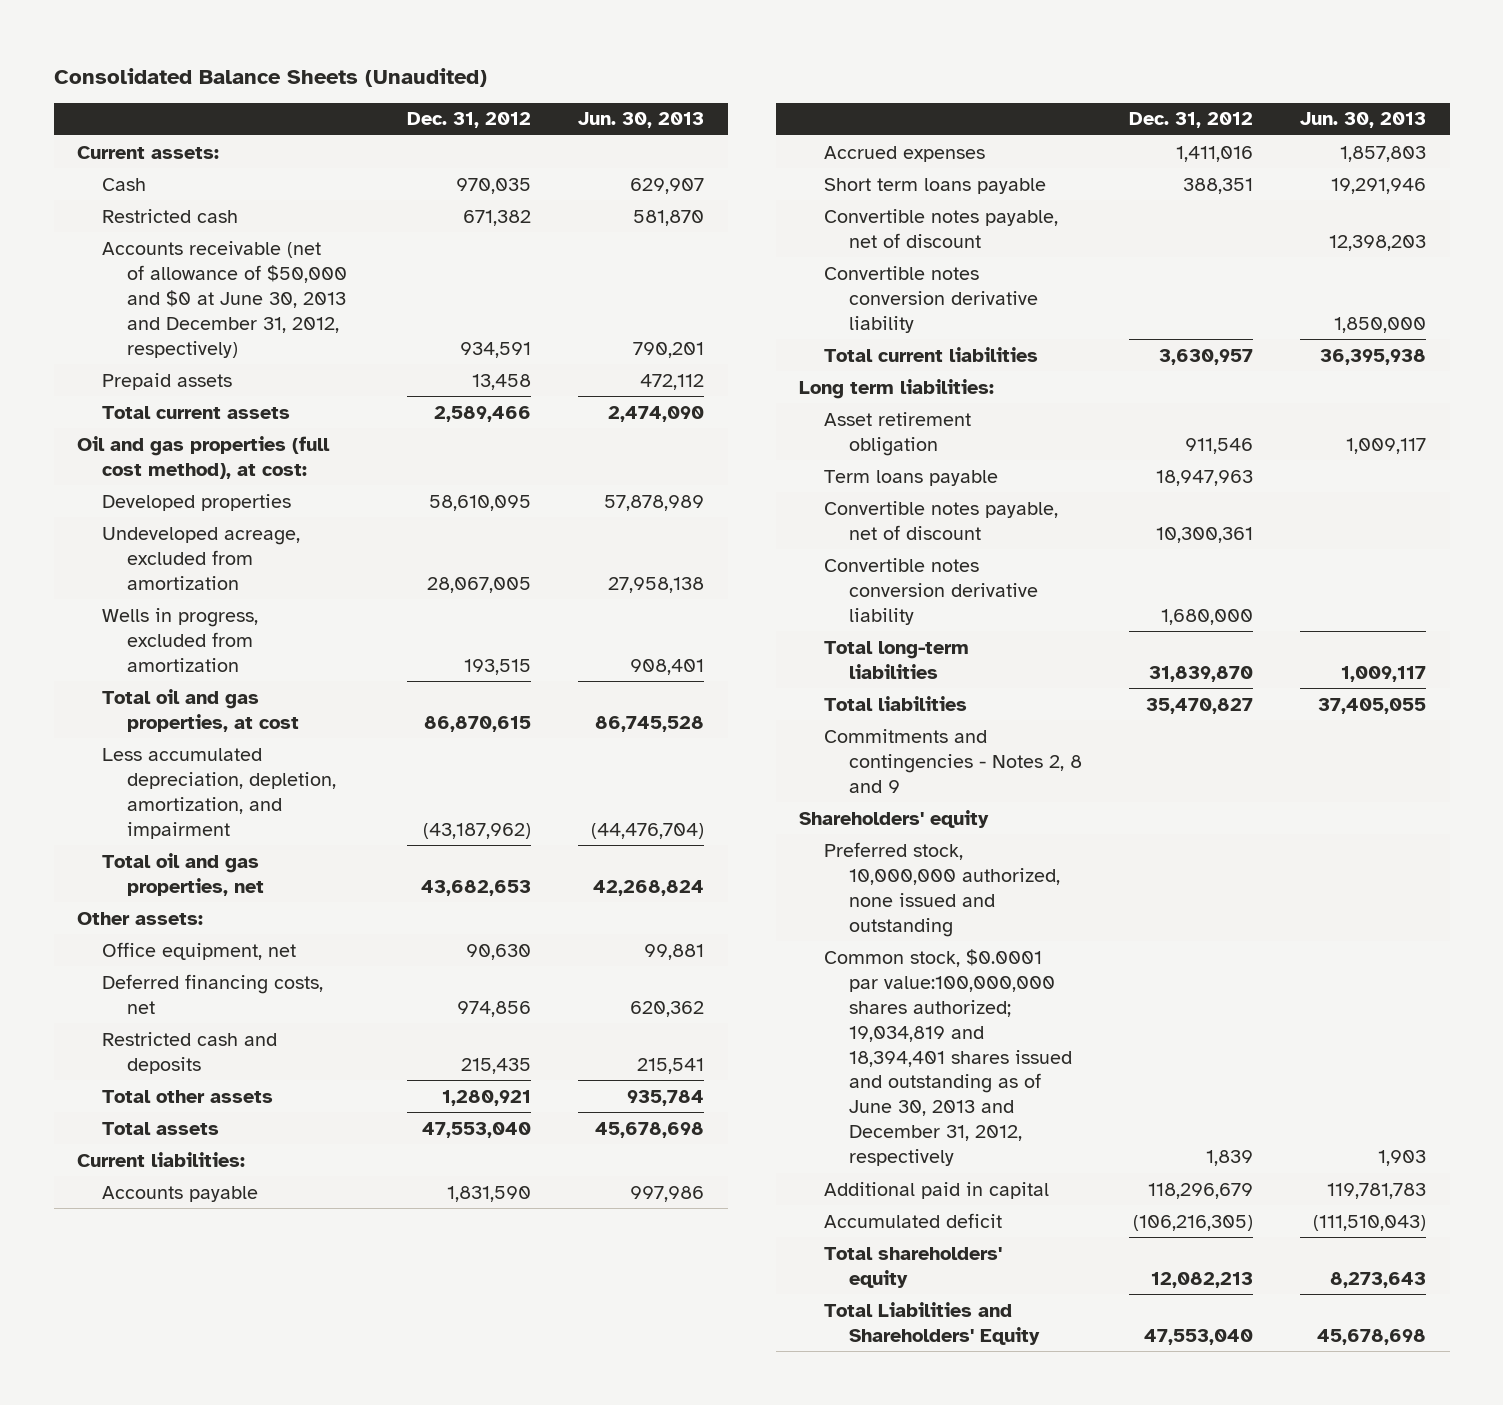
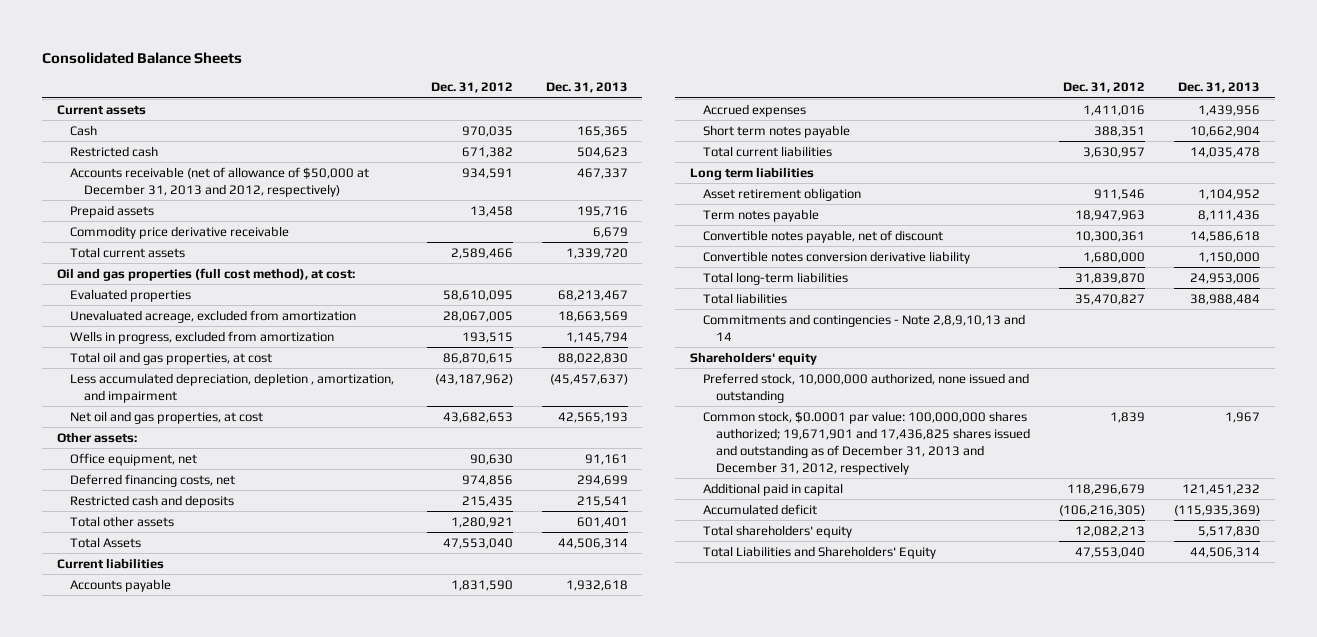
[53,67,487,87] Consolidated Balance Sheets (Unaudited) -> [42,51,243,64] Consolidated Balance Sheets
[578,112,705,129] Jun. 30, 2013 -> none
none -> [545,82,628,94] Dec. 31, 2013
[77,145,220,159] Current assets: -> [56,104,146,115] Current assets
[102,240,348,358] Accounts receivable (net of allowance of $50,000 and $0 at June 30, 2013 and December 31, 2012, respectively) -> [70,166,370,197] Accounts receivable (net of allowance of $50,000 at December 31, 2013 and 2012, respectively)
none -> [70,225,290,239] Commodity price derivative receivable
[102,493,292,511] Developed properties -> [70,288,192,302] Evaluated properties
[102,526,301,590] Undeveloped acreage, excluded from amortization -> [70,309,357,323] Unevaluated acreage, excluded from amortization
[102,747,337,839] Less accumulated depreciation, depletion, amortization, and impairment -> [70,372,395,403] Less accumulated depreciation, depletion , amortization, and impairment
[102,852,265,896] Total oil and gas properties, net -> [70,410,264,424] Net oil and gas properties, at cost
[102,1121,220,1135] Total assets -> [70,536,142,548] Total Assets
[77,1151,246,1167] Current liabilities: -> [56,557,164,569] Current liabilities
[824,208,1059,248] Convertible notes payable, net of discount -> none
[824,265,1039,333] Convertible notes conversion derivative liability -> none
[824,177,1047,194] Short term loans payable -> [702,124,850,138] Short term notes payable
[799,378,995,399] Long term liabilities: -> [689,166,814,180] Long term liabilities
[824,469,999,486] Term loans payable -> [702,208,819,222] Term notes payable
[824,728,1083,793] Commitments and contingencies - Notes 2, 8 and 9 -> [702,313,1025,341] Commitments and contingencies - Note 2,8,9,10,13 and 14
[824,948,1073,1167] Common stock, $0.0001 par value:100,000,000 shares authorized; 19,034,819 and 18,394,401 shares issued and outstanding as of June 30, 2013 and December 31, 2012, respectively -> [702,410,1031,475] Common stock, $0.0001 par value: 100,000,000 shares authorized; 19,671,901 and 17,436,825 shares issued and outstanding as of December 31, 2013 and December 31, 2012, respectively

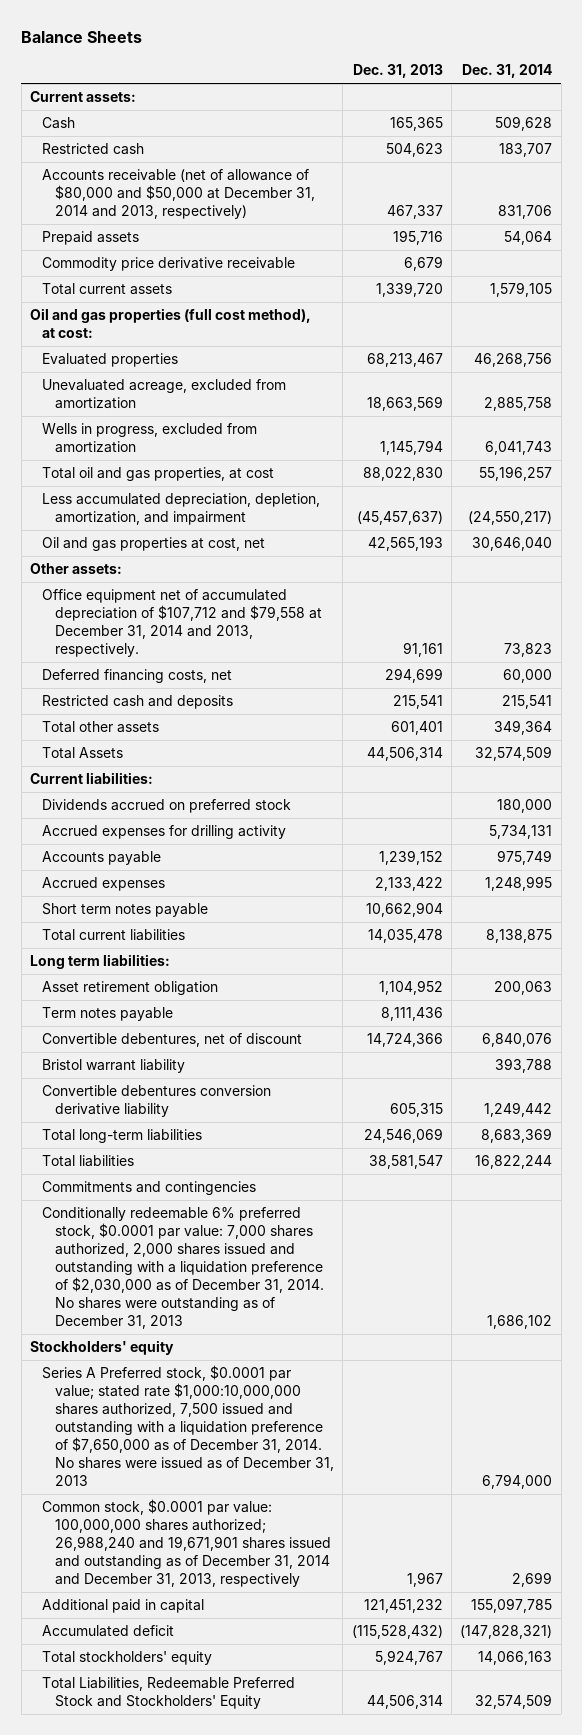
[42,51,243,64] Consolidated Balance Sheets -> [21,30,143,43] Balance Sheets
[430,82,513,94] Dec. 31, 2012 -> none
none -> [462,64,553,79] Dec. 31, 2014
[56,104,146,115] Current assets -> [29,91,136,103] Current assets:
[70,166,370,197] Accounts receivable (net of allowance of $50,000 at December 31, 2013 and 2012, respectively) -> [42,169,316,220] Accounts receivable (net of allowance of $80,000 and $50,000 at December 31, 2014 and 2013, respectively)
[70,372,395,403] Less accumulated depreciation, depletion , amortization, and impairment -> [42,493,321,526] Less accumulated depreciation, depletion, amortization, and impairment
[70,410,264,424] Net oil and gas properties, at cost -> [42,537,266,552] Oil and gas properties at cost, net
[70,452,198,466] Office equipment, net -> [42,589,323,658] Office equipment net of accumulated depreciation of $107,712 and $79,558 at December 31, 2014 and 2013, respectively.
[56,557,164,569] Current liabilities -> [29,772,153,785] Current liabilities:
none -> [42,799,292,814] Dividends accrued on preferred stock
none -> [42,825,287,840] Accrued expenses for drilling activity
[565,579,628,591] 1,932,618 -> [378,850,443,866] 1,239,152
[1198,104,1261,116] 1,439,956 -> [374,877,443,892] 2,133,422
[689,166,814,180] Long term liabilities -> [29,954,170,970] Long term liabilities:
[702,229,943,243] Convertible notes payable, net of discount -> [42,1033,303,1048] Convertible debentures, net of discount
[1190,230,1261,242] 14,586,618 -> [366,1033,443,1048] 14,724,366
none -> [42,1059,186,1074] Bristol warrant liability
[702,250,970,264] Convertible notes conversion derivative liability -> [42,1085,272,1118] Convertible debentures conversion derivative liability
[1198,251,1261,263] 1,150,000 -> [389,1103,443,1118] 605,315
[1190,272,1261,284] 24,953,006 -> [363,1128,443,1144] 24,546,069
[1190,293,1261,305] 38,988,484 -> [368,1155,443,1170] 38,581,547
[702,313,1025,341] Commitments and contingencies - Note 2,8,9,10,13 and 14 -> [42,1181,257,1196] Commitments and contingencies
none -> [42,1207,325,1330] Conditionally redeemable 6% preferred stock, $0.0001 par value: 7,000 shares authorized, 2,000 shares issued and outstanding with a liquidation preference of $2,030,000 as of December 31, 2014. No shares were outstanding as of December 31, 2013
[689,351,817,365] Shareholders' equity -> [29,1340,174,1356] Stockholders' equity
[702,372,1029,403] Preferred stock, 10,000,000 authorized, none issued and outstanding -> [42,1365,335,1487] Series A Preferred stock, $0.0001 par value; stated rate $1,000:10,000,000 shares authorized, 7,500 issued and outstanding with a liquidation preference of $7,650,000 as of December 31, 2014. No shares were issued as of December 31, 2013
[702,410,1031,475] Common stock, $0.0001 par value: 100,000,000 shares authorized; 19,671,901 and 17,436,825 shares issued and outstanding as of December 31, 2013 and December 31, 2012, respectively -> [42,1499,332,1588] Common stock, $0.0001 par value: 100,000,000 shares authorized; 26,988,240 and 19,671,901 shares issued and outstanding as of December 31, 2014 and December 31, 2013, respectively
[1174,504,1261,516] (115,935,369) -> [351,1625,443,1640] (115,528,432)
[702,524,852,538] Total shareholders' equity -> [42,1651,213,1666] Total stockholders' equity
[1198,525,1261,537] 5,517,830 -> [374,1650,443,1666] 5,924,767
[702,545,936,559] Total Liabilities and Shareholders' Equity -> [42,1677,296,1710] Total Liabilities, Redeemable Preferred Stock and Stockholders' Equity

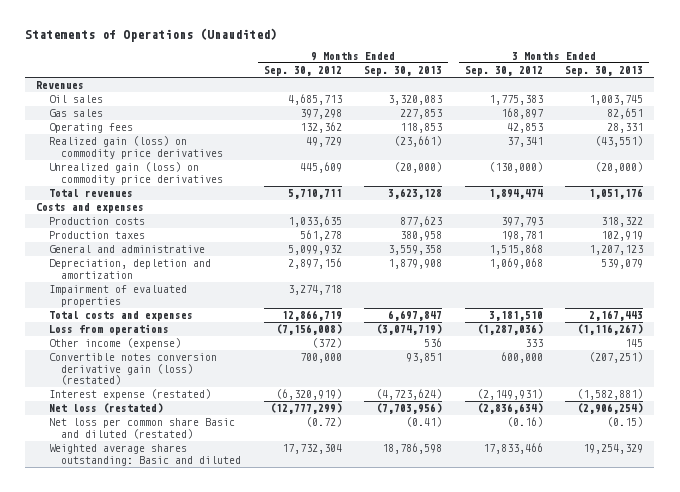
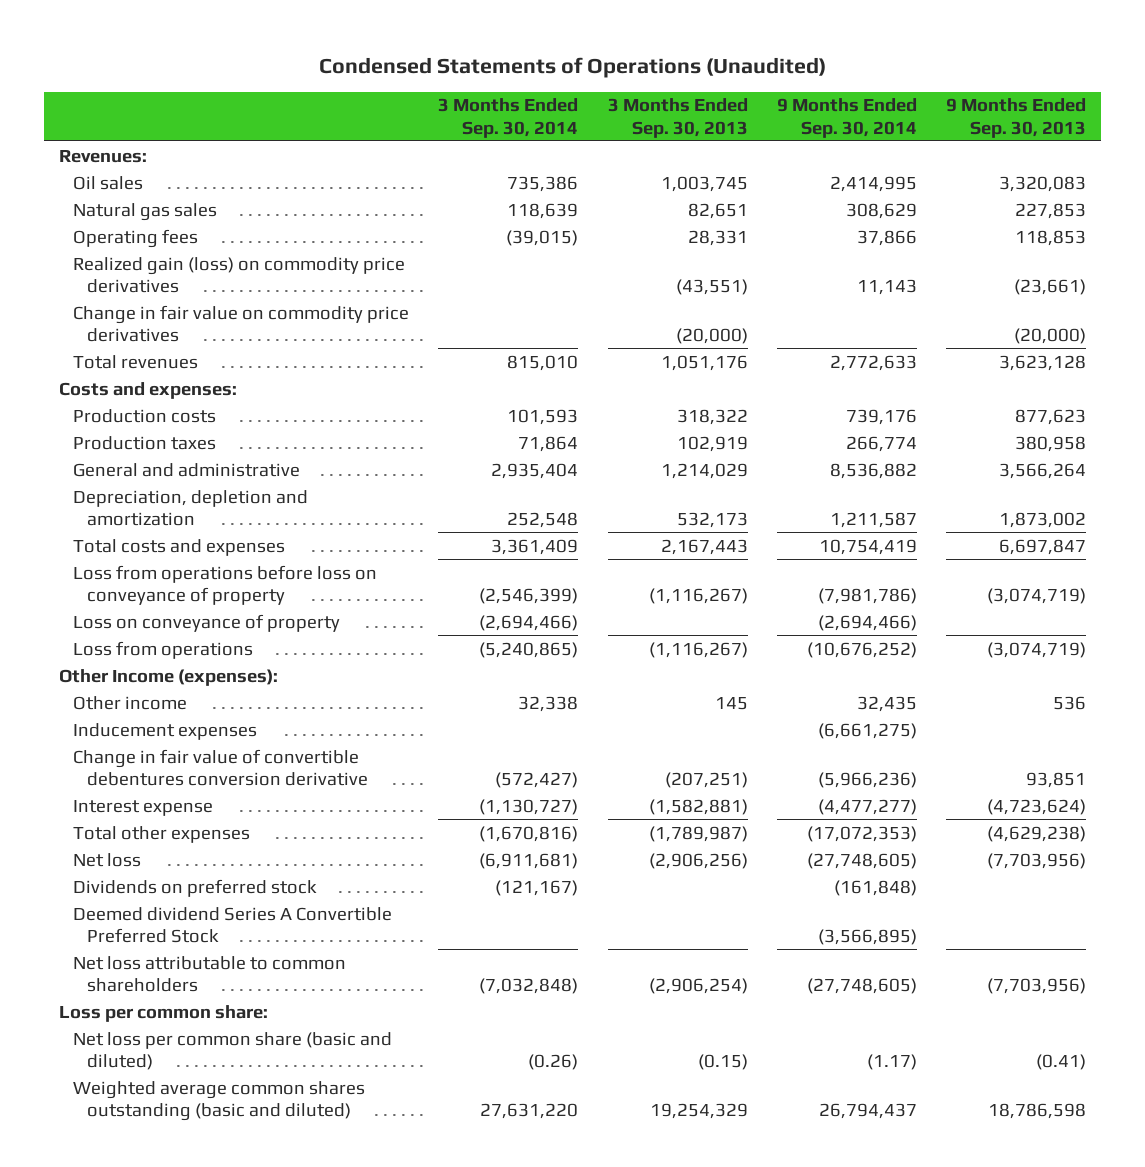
[25,28,278,43] Statements of Operations (Unaudited) -> [318,57,826,79] Condensed Statements of Operations (Unaudited)
[263,66,342,77] Sep. 30, 2012 -> none
[464,66,543,77] Sep. 30, 2012 -> none
none -> [438,98,579,138] 3 Months Ended Sep. 30, 2014
none -> [777,98,918,138] 9 Months Ended Sep. 30, 2014
[36,81,85,90] Revenues -> [58,149,147,163] Revenues:
[48,109,103,118] Gas sales -> [73,202,218,221] Natural gas sales
[48,162,224,185] Unrealized gain (loss) on commodity price derivatives -> [73,304,410,342] Change in fair value on commodity price derivatives
[36,203,145,214] Costs and expenses -> [58,381,237,399] Costs and expenses:
[48,285,187,307] Impairment of evaluated properties -> none
[388,245,443,256] 3,559,358 -> [999,462,1087,479] 3,566,264
[589,245,644,256] 1,207,123 -> [660,462,748,479] 1,214,029
[388,259,443,270] 1,879,908 -> [999,511,1087,528] 1,873,002
[601,259,644,270] 539,079 -> [676,511,748,528] 532,173
none -> [73,564,378,605] Loss from operations before loss on conveyance of property
none -> [73,613,341,632] Loss on conveyance of property
none -> [58,668,278,686] Other Income (expenses):
[48,338,181,350] Other income (expense) -> [73,695,188,710] Other income
none -> [73,722,258,740] Inducement expenses
[48,353,217,386] Convertible notes conversion derivative gain (loss) (restated) -> [73,748,369,786] Change in fair value of convertible debentures conversion derivative
[48,389,211,401] Interest expense (restated) -> [73,799,214,816] Interest expense
none -> [73,825,251,843] Total other expenses
[48,403,163,414] Net loss (restated) -> [73,852,142,867] Net loss
[577,403,644,415] (2,906,254) -> [648,852,748,869] (2,906,256)
none -> [73,878,318,897] Dividends on preferred stock
none -> [73,906,393,943] Deemed dividend Series A Convertible Preferred Stock
none -> [73,955,347,992] Net loss attributable to common shareholders
none -> [58,1004,268,1022] Loss per common share:
[48,418,235,439] Net loss per common share Basic and diluted (restated) -> [73,1031,393,1070] Net loss per common share (basic and diluted)
[48,444,242,466] Weighted average shares outstanding: Basic and diluted -> [73,1080,366,1121] Weighted average common shares outstanding (basic and diluted)

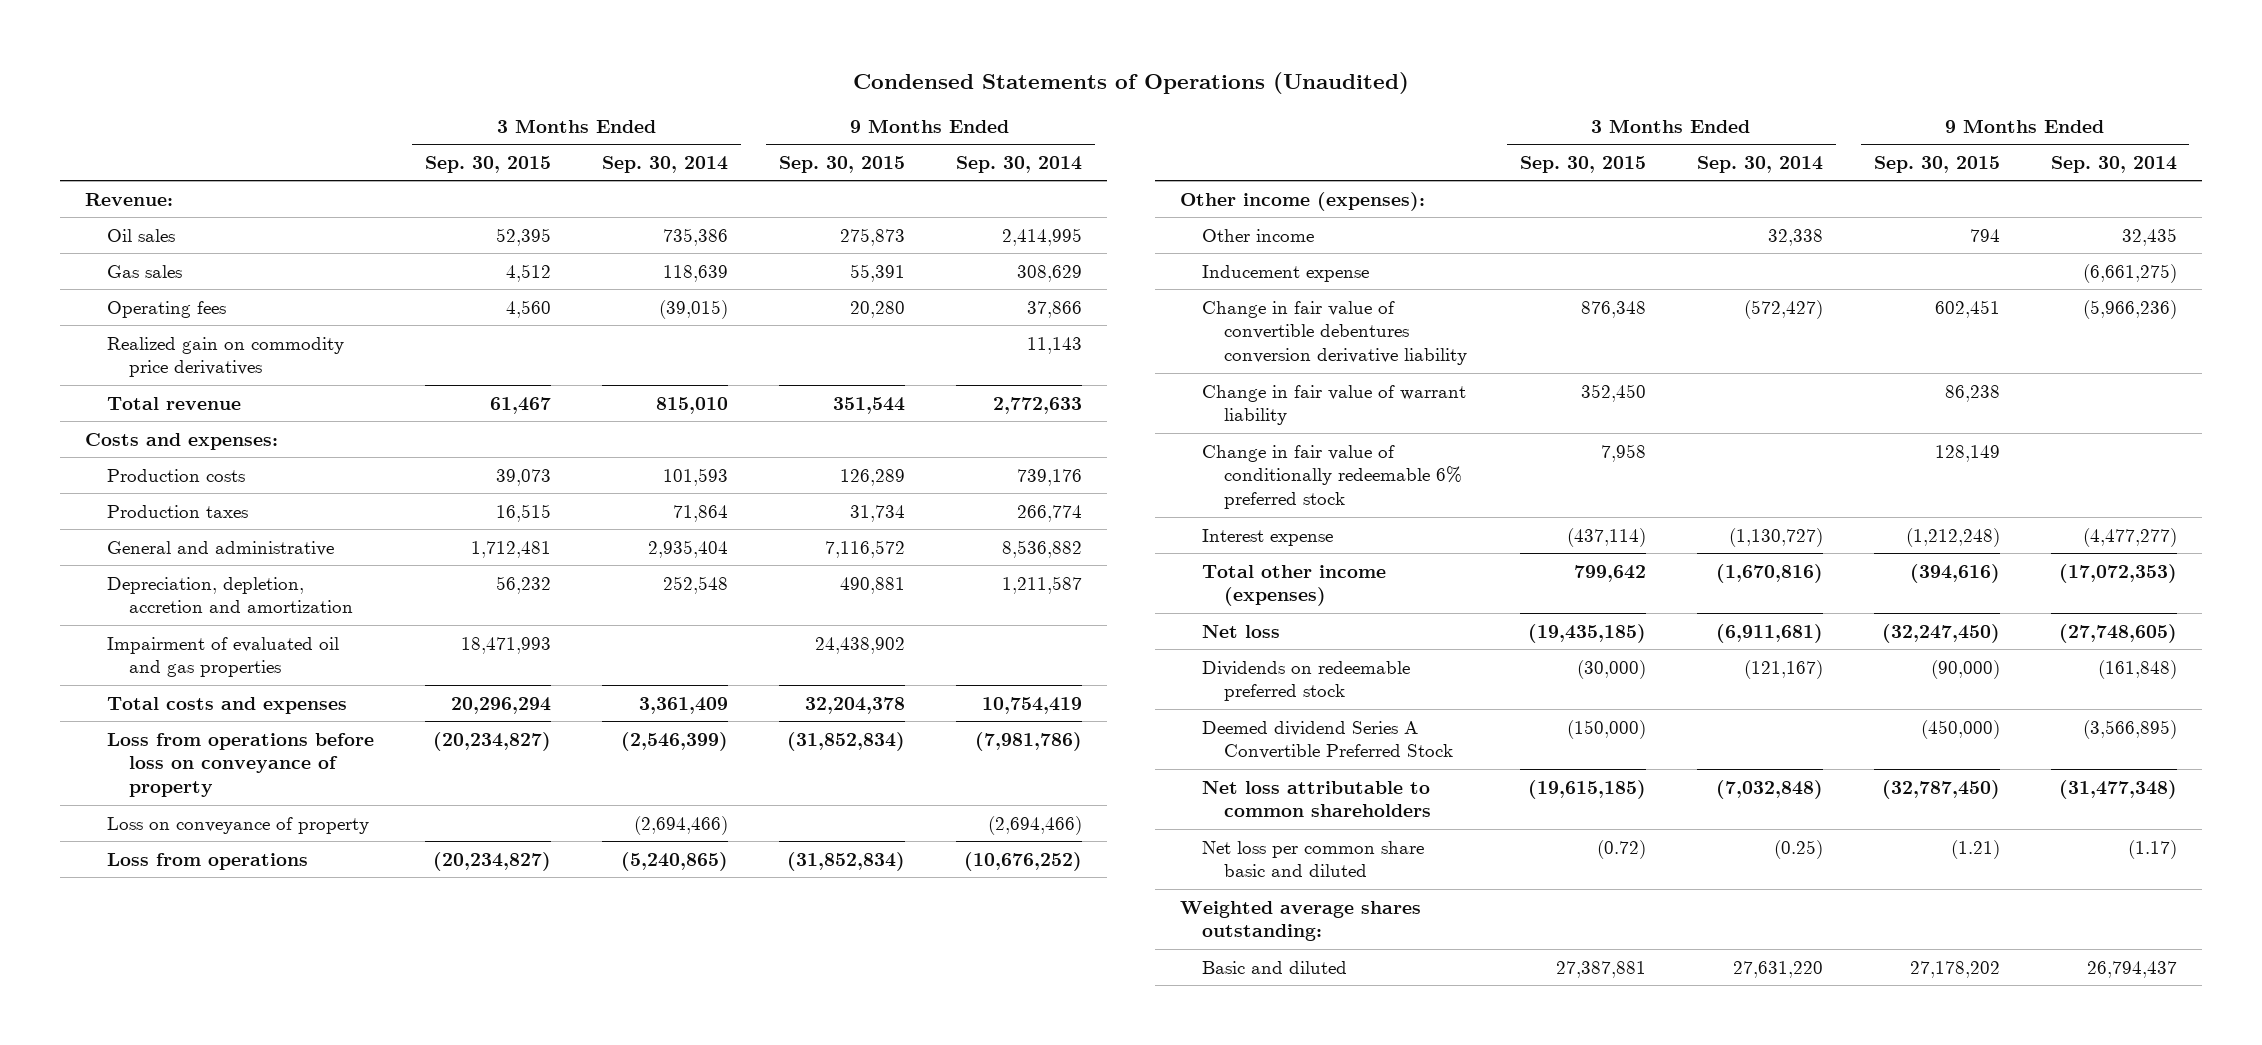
[607,98,748,138] 3 Months Ended Sep. 30, 2013 -> none
[946,98,1087,138] 9 Months Ended Sep. 30, 2013 -> none
none -> [425,155,552,173] Sep. 30, 2015
none -> [778,155,905,173] Sep. 30, 2015
[58,149,147,163] Revenues: -> [85,192,174,206] Revenue:
[73,202,218,221] Natural gas sales -> [107,264,183,278] Gas sales
[73,304,410,342] Change in fair value on commodity price derivatives -> none
[73,256,406,293] Realized gain (loss) on commodity price derivatives -> [107,336,345,378] Realized gain on commodity price derivatives
[73,354,199,369] Total revenues -> [107,396,242,410] Total revenue
[73,489,309,526] Depreciation, depletion and amortization -> [107,576,353,614] Depreciation, depletion, accretion and amortization
none -> [107,636,340,678] Impairment of evaluated oil and gas properties
[58,668,278,686] Other Income (expenses): -> [1180,191,1426,211] Other income (expenses):
[73,722,258,740] Inducement expenses -> [1201,264,1369,282] Inducement expense
[73,748,369,786] Change in fair value of convertible debentures conversion derivative -> [1201,300,1467,366] Change in fair value of convertible debentures conversion derivative liability
none -> [1201,384,1466,426] Change in fair value of warrant liability
none -> [1201,444,1462,510] Change in fair value of conditionally redeemable 6% preferred stock
[73,825,251,843] Total other expenses -> [1201,564,1386,607] Total other income (expenses)
[73,878,318,897] Dividends on preferred stock -> [1201,660,1410,702] Dividends on redeemable preferred stock
[58,1004,268,1022] Loss per common share: -> none
[807,977,918,994] (27,748,605) -> [2058,779,2177,799] (31,477,348)
[73,1031,393,1070] Net loss per common share (basic and diluted) -> [1201,840,1424,878] Net loss per common share basic and diluted
[528,1053,579,1070] (0.26) -> [1773,839,1823,859] (0.25)
none -> [1180,900,1422,942] Weighted average shares outstanding:
[73,1080,366,1121] Weighted average common shares outstanding (basic and diluted) -> [1201,960,1347,974] Basic and diluted

